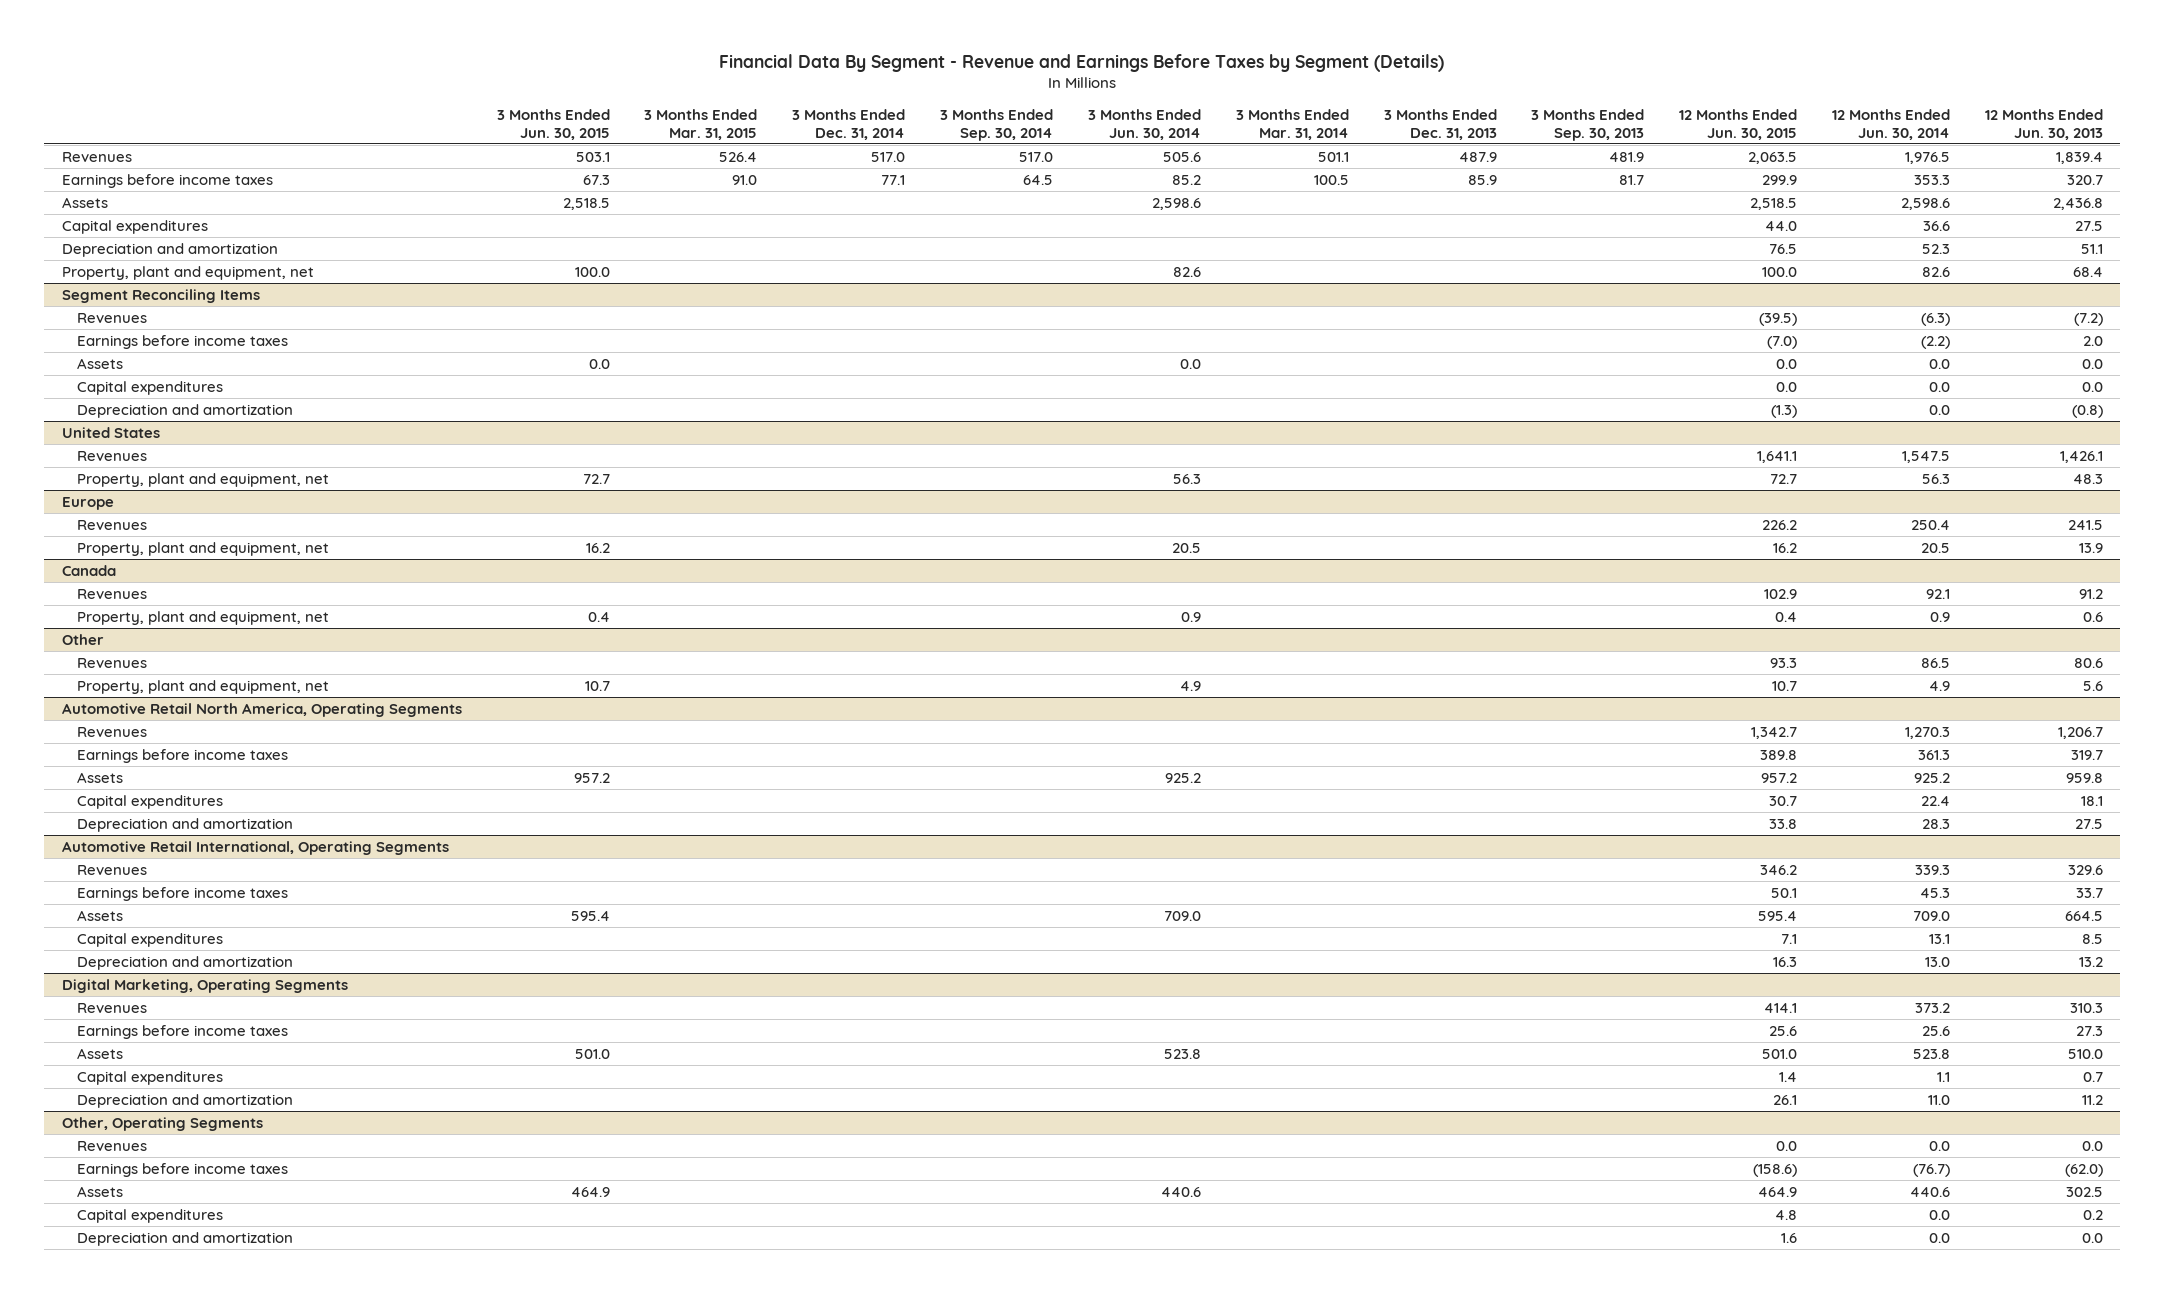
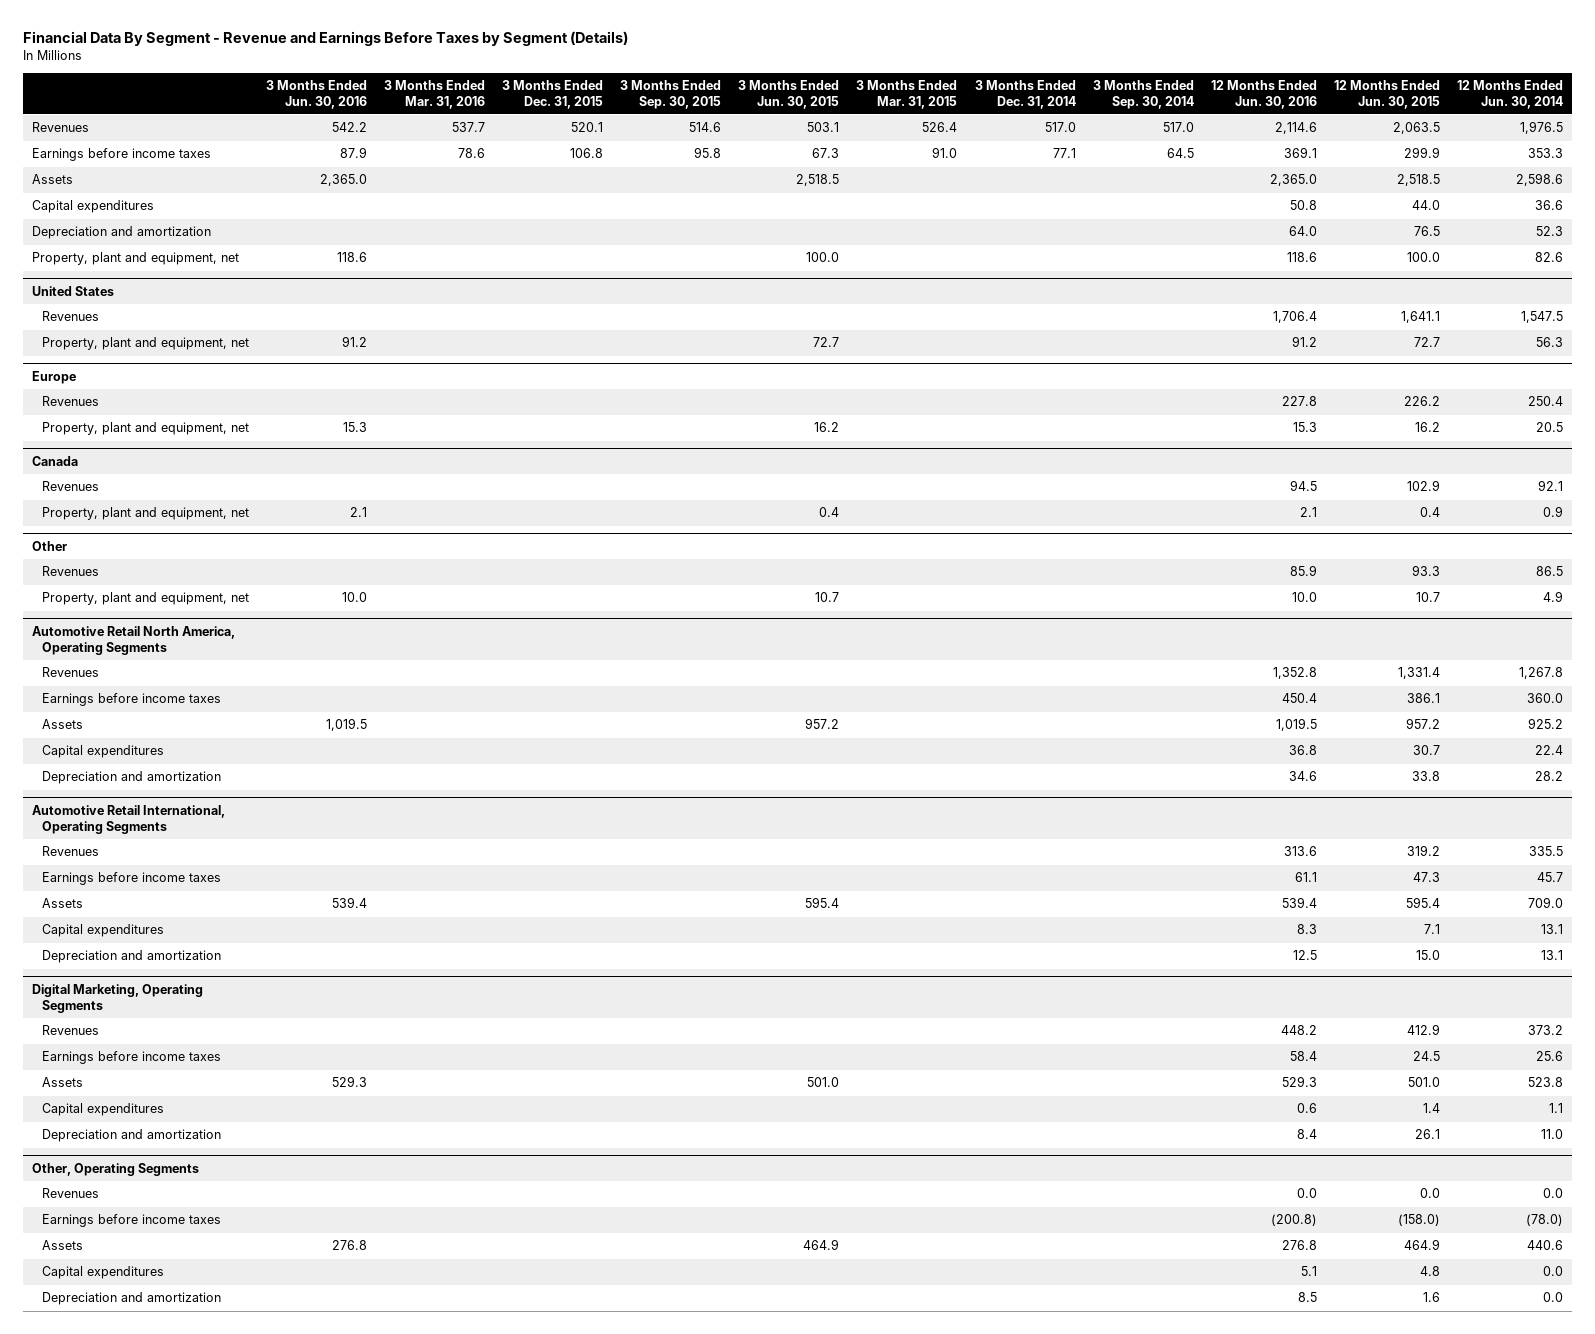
[1087,108,1201,140] 3 Months Ended Jun. 30, 2014 -> none
[1235,108,1349,140] 3 Months Ended Mar. 31, 2014 -> none
[1383,108,1497,140] 3 Months Ended Dec. 31, 2013 -> none
[1531,108,1645,141] 3 Months Ended Sep. 30, 2013 -> none
[1985,108,2104,140] 12 Months Ended Jun. 30, 2013 -> none
none -> [265,80,367,109] 3 Months Ended Jun. 30, 2016
none -> [383,80,485,109] 3 Months Ended Mar. 31, 2016
none -> [502,80,604,109] 3 Months Ended Dec. 31, 2015
none -> [620,80,722,109] 3 Months Ended Sep. 30, 2015
none -> [1210,80,1317,109] 12 Months Ended Jun. 30, 2016
[61,288,260,303] Segment Reconciling Items -> none
[77,312,148,323] Revenues -> none
[77,334,289,349] Earnings before income taxes -> none
[77,357,124,369] Assets -> none
[77,380,224,395] Capital expenditures -> none
[77,403,294,418] Depreciation and amortization -> none
[1751,726,1798,739] 1,342.7 -> [1397,667,1440,680] 1,331.4
[1905,726,1951,739] 1,270.3 -> [1519,667,1564,680] 1,267.8
[1760,749,1798,760] 389.8 -> [1406,693,1440,704] 386.1
[1918,749,1951,760] 361.3 -> [1527,693,1564,704] 360.0
[1922,818,1951,829] 28.3 -> [1535,771,1564,782] 28.2
[1760,864,1798,875] 346.2 -> [1406,845,1440,857] 319.2
[1915,864,1951,875] 339.3 -> [1529,846,1564,857] 335.5
[1771,887,1798,898] 50.1 -> [1412,872,1440,883] 47.3
[1920,887,1951,898] 45.3 -> [1537,872,1564,883] 45.7
[1773,956,1798,967] 16.3 -> [1415,950,1440,961] 15.0
[1925,956,1951,967] 13.0 -> [1541,950,1564,961] 13.1
[1764,1002,1798,1013] 414.1 -> [1406,1024,1440,1036] 412.9
[1769,1025,1798,1036] 25.6 -> [1412,1051,1440,1062] 24.5
[1753,1163,1798,1177] (158.6) -> [1397,1214,1440,1227] (158.0)
[1913,1163,1951,1177] (76.7) -> [1526,1214,1564,1227] (78.0)

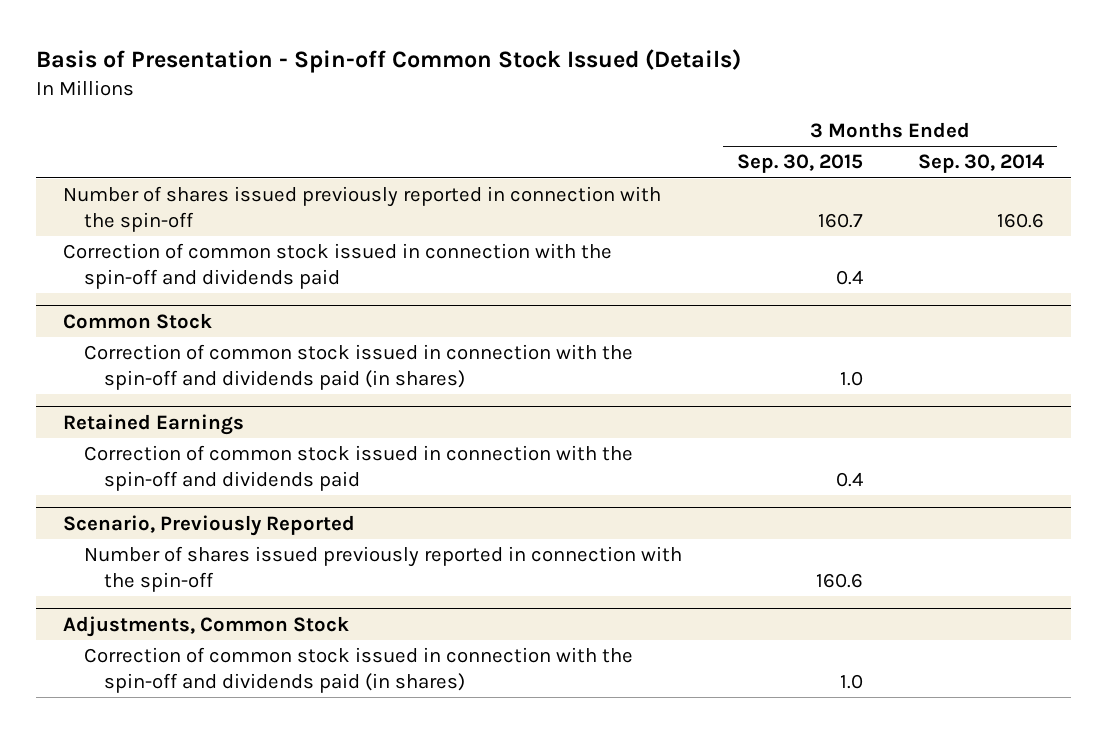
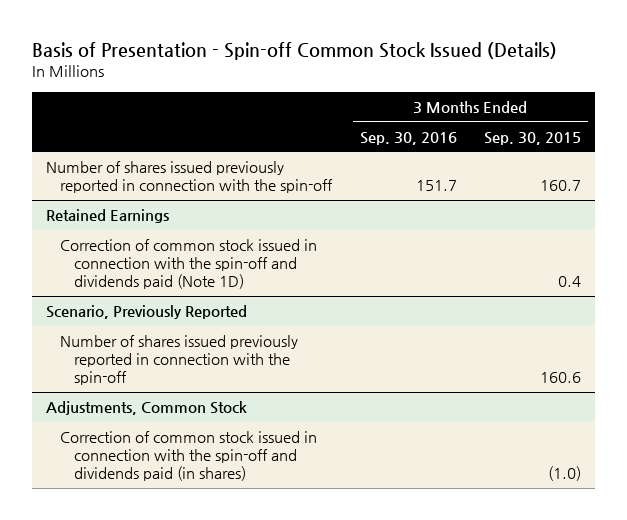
[917,154,1044,174] Sep. 30, 2014 -> none
none -> [359,131,457,145] Sep. 30, 2016
[63,243,613,289] Correction of common stock issued in connection with the spin-off and dividends paid -> none
[63,312,213,329] Common Stock -> none
[83,344,633,390] Correction of common stock issued in connection with the spin-off and dividends paid (in shares) -> none
[83,445,633,491] Correction of common stock issued in connection with the spin-off and dividends paid -> [60,239,318,290] Correction of common stock issued in connection with the spin-off and dividends paid (Note 1D)
[839,673,863,689] 1.0 -> [548,466,582,482] (1.0)

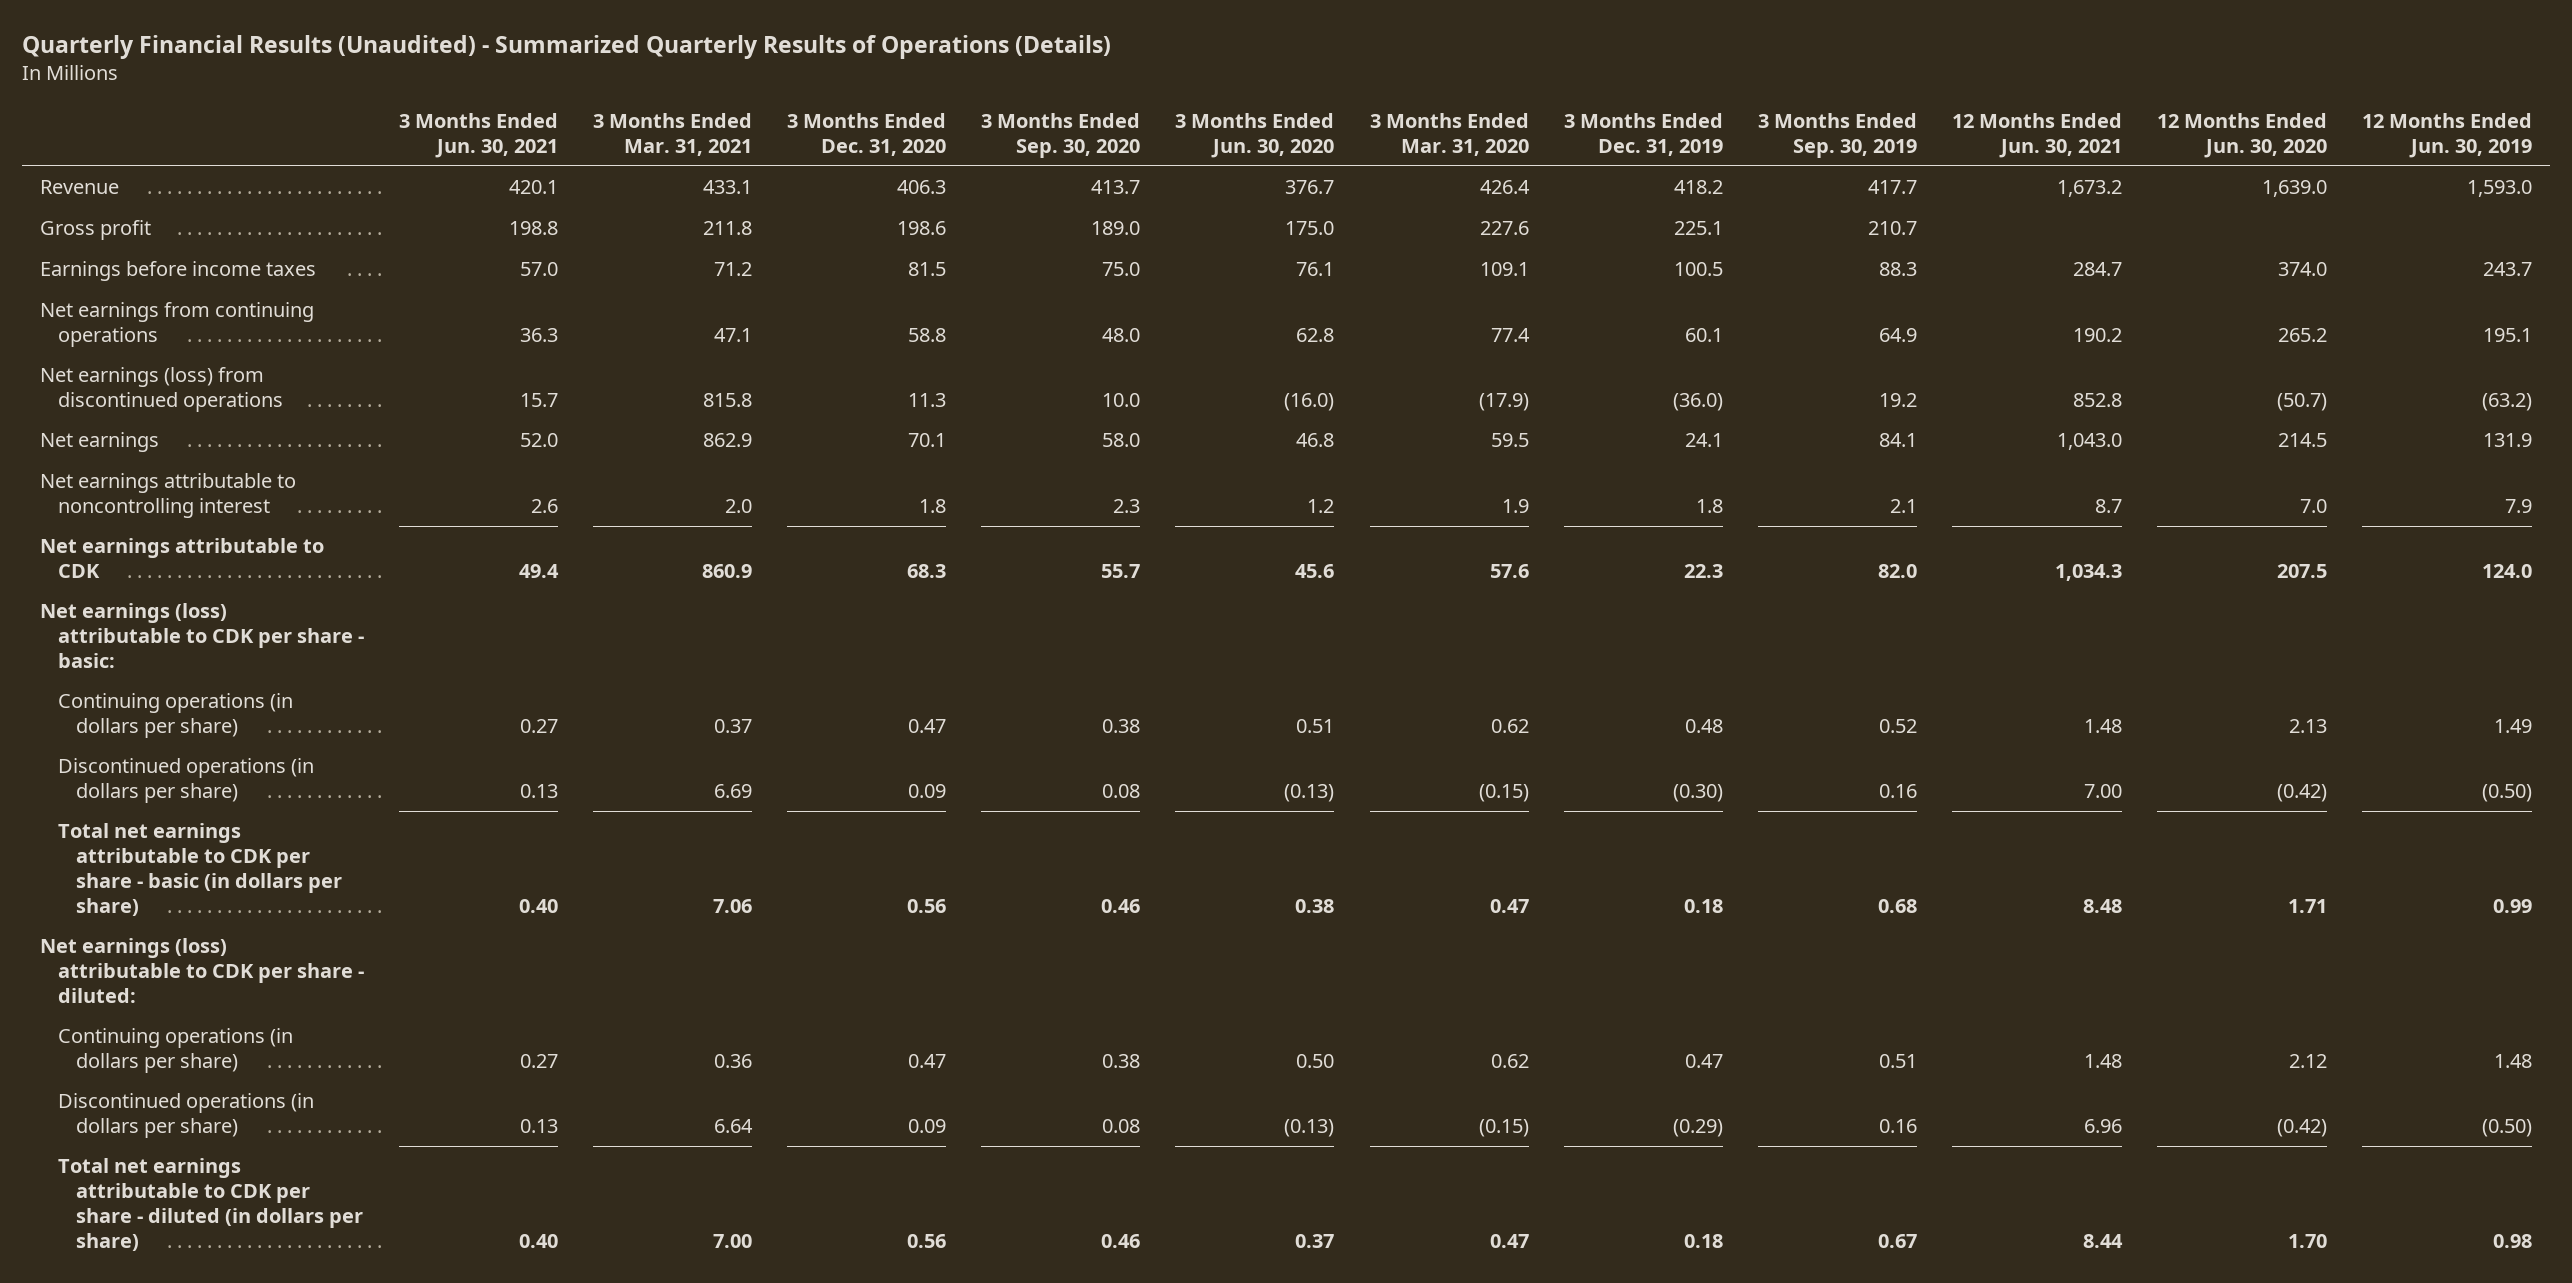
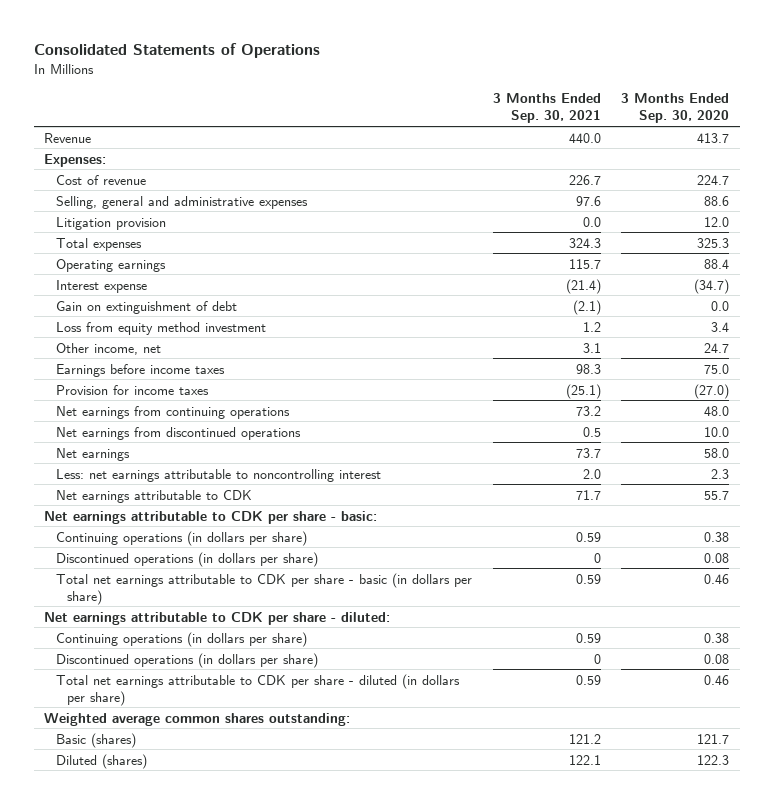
[22,35,1112,60] Quarterly Financial Results (Unaudited) - Summarized Quarterly Results of Operations (Details) -> [33,43,320,59] Consolidated Statements of Operations
[399,112,559,158] 3 Months Ended Jun. 30, 2021 -> none
[593,112,753,156] 3 Months Ended Mar. 31, 2021 -> none
[787,112,947,156] 3 Months Ended Dec. 31, 2020 -> none
[1175,112,1335,158] 3 Months Ended Jun. 30, 2020 -> none
[1369,112,1529,156] 3 Months Ended Mar. 31, 2020 -> none
[1563,112,1723,156] 3 Months Ended Dec. 31, 2019 -> none
[1757,112,1917,158] 3 Months Ended Sep. 30, 2019 -> none
[1951,112,2122,158] 12 Months Ended Jun. 30, 2021 -> none
[2156,112,2327,158] 12 Months Ended Jun. 30, 2020 -> none
[2362,112,2533,158] 12 Months Ended Jun. 30, 2019 -> none
none -> [492,93,601,124] 3 Months Ended Sep. 30, 2021
[39,220,151,241] Gross profit -> none
none -> [44,153,107,167] Expenses:
none -> [55,174,146,185] Cost of revenue
none -> [55,195,308,209] Selling, general and administrative expenses
none -> [55,216,166,230] Litigation provision
none -> [55,237,142,251] Total expenses
none -> [55,258,166,272] Operating earnings
none -> [55,279,147,293] Interest expense
none -> [55,300,237,314] Gain on extinguishment of debt
none -> [55,321,266,335] Loss from equity method investment
none -> [55,342,161,355] Other income, net
none -> [55,384,209,395] Provision for income taxes
[39,367,283,413] Net earnings (loss) from discontinued operations -> [55,426,301,440] Net earnings from discontinued operations
[39,473,296,519] Net earnings attributable to noncontrolling interest -> [55,468,381,482] Less: net earnings attributable to noncontrolling interest
[39,603,364,669] Net earnings (loss) attributable to CDK per share - basic: -> [44,510,378,524] Net earnings attributable to CDK per share - basic:
[39,938,364,1004] Net earnings (loss) attributable to CDK per share - diluted: -> [44,611,391,625] Net earnings attributable to CDK per share - diluted:
none -> [44,712,351,726] Weighted average common shares outstanding:
none -> [55,732,136,748] Basic (shares)
none -> [55,753,147,769] Diluted (shares)

